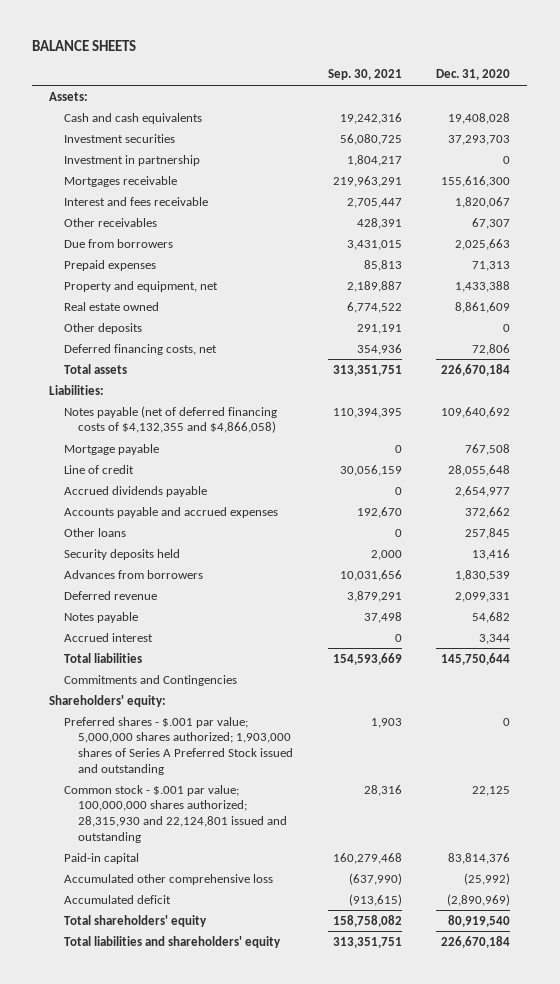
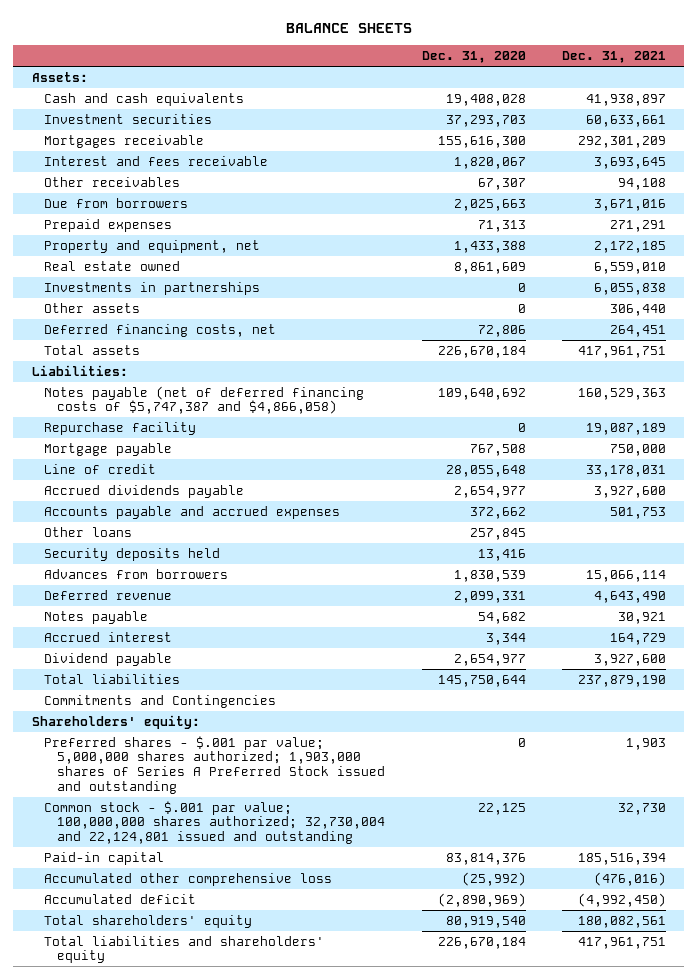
[327,69,402,81] Sep. 30, 2021 -> none
none -> [562,51,667,64] Dec. 31, 2021
[63,154,200,166] Investment in partnership -> none
[63,322,142,334] Other deposits -> none
none -> [44,281,261,295] Investments in partnerships
none -> [44,302,141,313] Other assets
[63,405,277,434] Notes payable (net of deferred financing costs of $4,132,355 and $4,866,058) -> [44,385,365,415] Notes payable (net of deferred financing costs of $5,747,387 and $4,866,058)
none -> [44,421,197,435] Repurchase facility
none -> [44,652,173,666] Dividend payable
[63,784,287,843] Common stock - $.001 par value; 100,000,000 shares authorized; 28,315,930 and 22,124,801 issued and outstanding -> [44,800,386,844] Common stock - $.001 par value; 100,000,000 shares authorized; 32,730,004 and 22,124,801 issued and outstanding

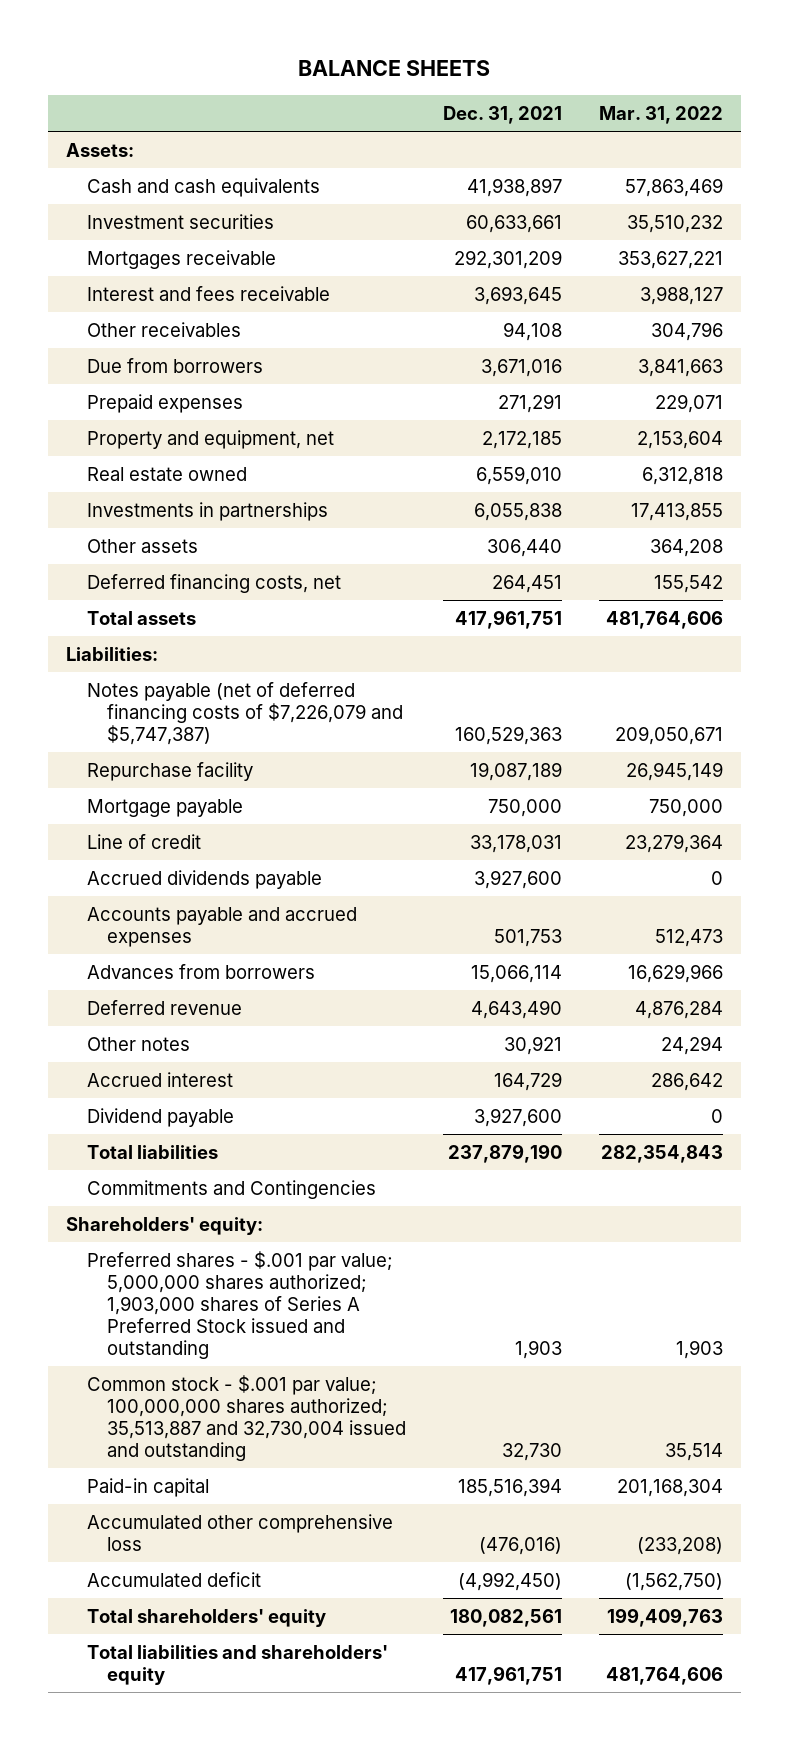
[421,51,526,64] Dec. 31, 2020 -> none
none -> [598,105,723,124] Mar. 31, 2022
[44,385,365,415] Notes payable (net of deferred financing costs of $5,747,387 and $4,866,058) -> [86,681,404,745] Notes payable (net of deferred financing costs of $7,226,079 and $5,747,387)
[44,526,133,537] Other loans -> none
[44,547,221,561] Security deposits held -> none
[44,610,149,624] Notes payable -> [86,1036,190,1051] Other notes
[44,800,386,844] Common stock - $.001 par value; 100,000,000 shares authorized; 32,730,004 and 22,124,801 issued and outstanding -> [86,1374,407,1462] Common stock - $.001 par value; 100,000,000 shares authorized; 35,513,887 and 32,730,004 issued and outstanding

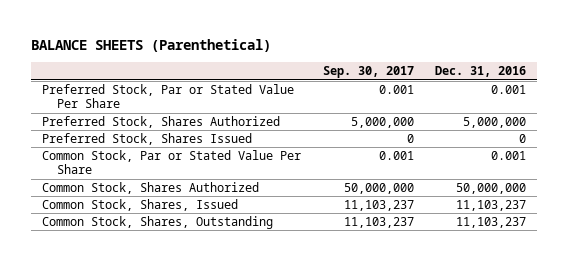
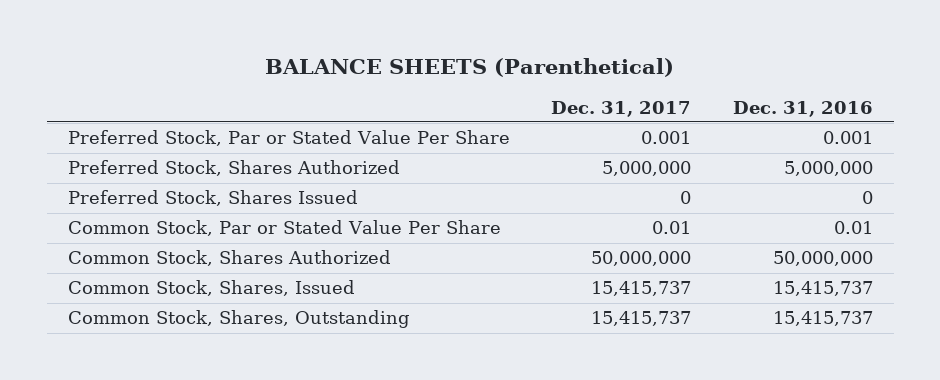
[322,66,414,79] Sep. 30, 2017 -> none
none -> [551,100,692,117] Dec. 31, 2017
[491,151,527,161] 0.001 -> [833,221,873,235] 0.01
[456,200,527,212] 11,103,237 -> [772,281,873,297] 15,415,737
[456,217,527,229] 11,103,237 -> [772,311,873,327] 15,415,737

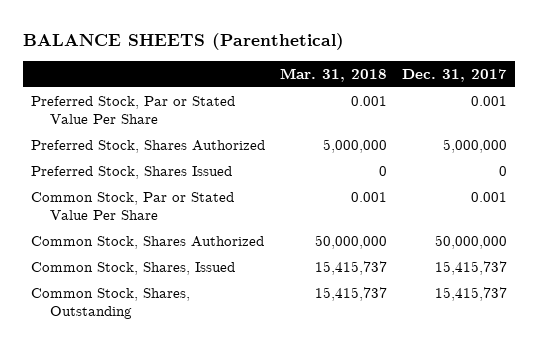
[732,100,873,117] Dec. 31, 2016 -> none
none -> [279,67,387,82] Mar. 31, 2018
[652,221,692,235] 0.01 -> [471,191,508,202] 0.001

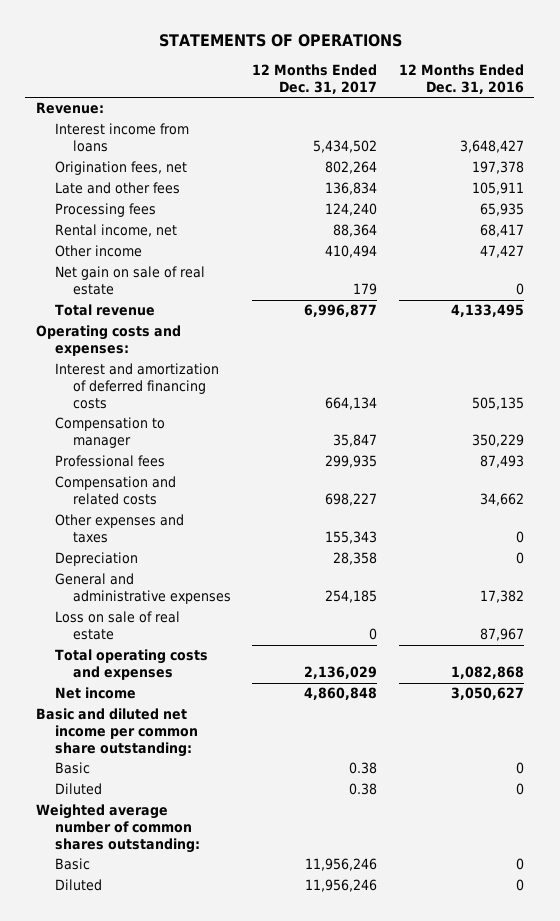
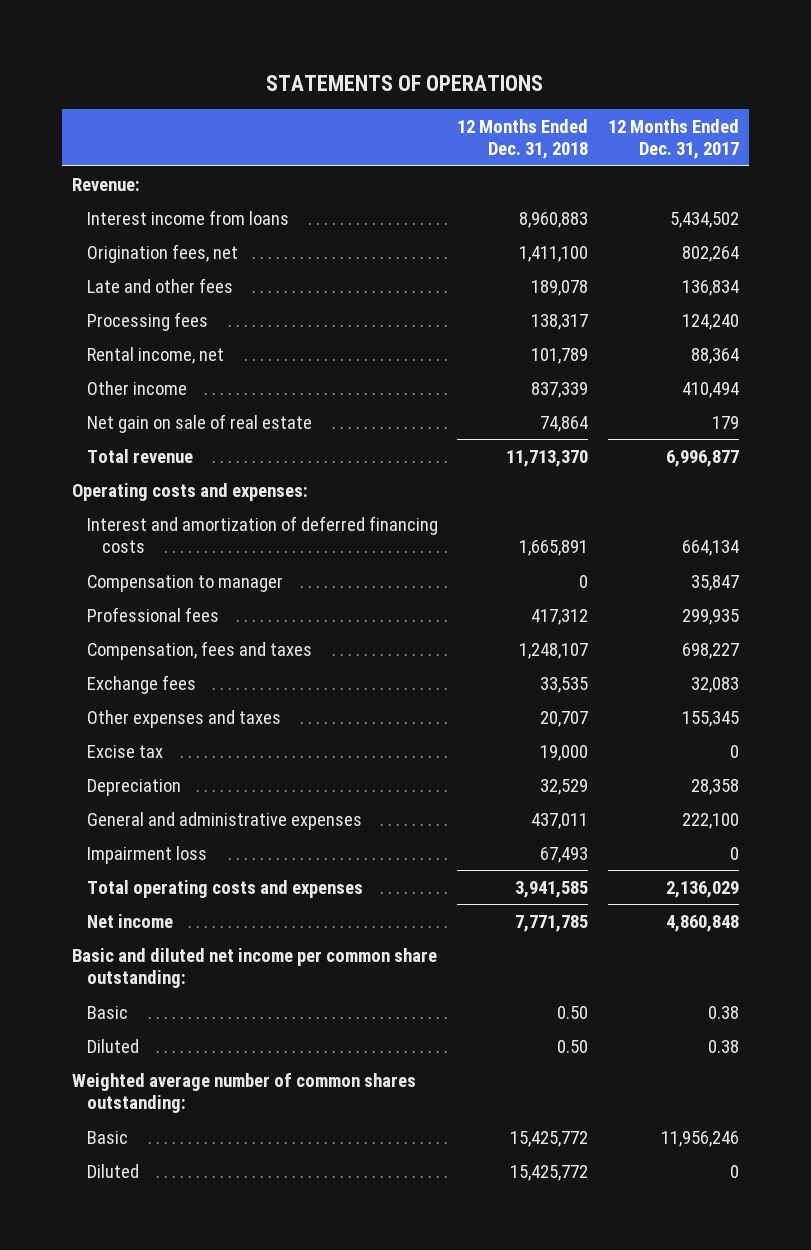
[398,64,524,94] 12 Months Ended Dec. 31, 2016 -> none
none -> [457,119,589,160] 12 Months Ended Dec. 31, 2018
[54,476,176,506] Compensation and related costs -> [86,640,312,660] Compensation, fees and taxes
none -> [86,674,196,694] Exchange fees
[325,531,378,545] 155,343 -> [681,710,739,727] 155,345
none -> [86,744,163,758] Excise tax
[54,611,180,641] Loss on sale of real estate -> none
[325,590,378,604] 254,185 -> [681,812,739,829] 222,100
none -> [86,845,207,864] Impairment loss
[305,879,378,893] 11,956,246 -> [729,1164,739,1178] 0

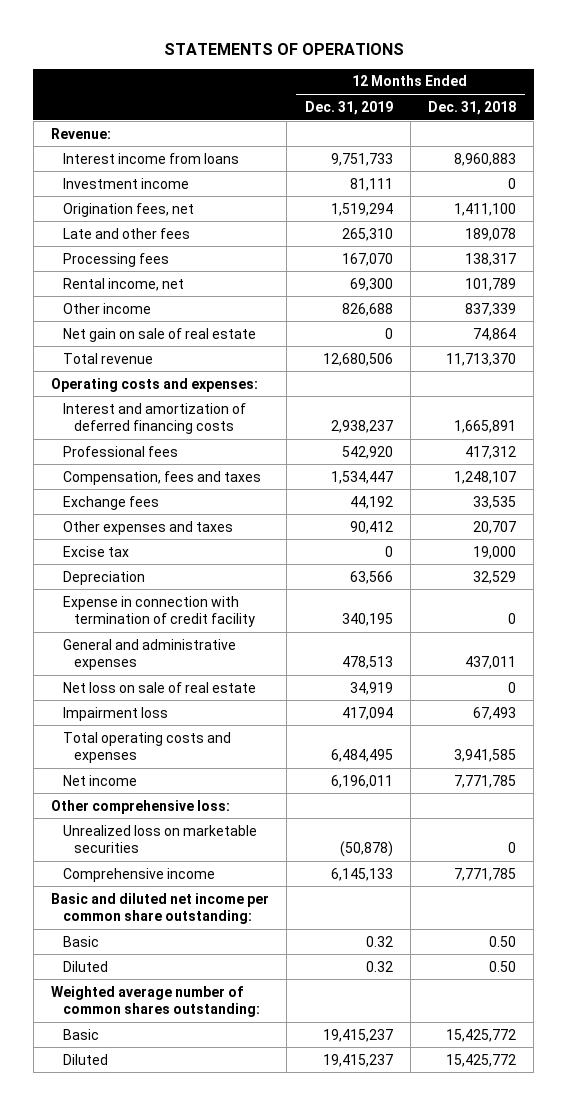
[607,119,739,160] 12 Months Ended Dec. 31, 2017 -> none
none -> [304,100,393,115] Dec. 31, 2019
none -> [62,177,189,189] Investment income
[86,574,283,592] Compensation to manager -> none
none -> [62,595,256,628] Expense in connection with termination of credit facility
none -> [62,681,256,693] Net loss on sale of real estate
none -> [51,799,231,814] Other comprehensive loss:
none -> [62,824,257,854] Unrealized loss on marketable securities
none -> [62,867,215,882] Comprehensive income

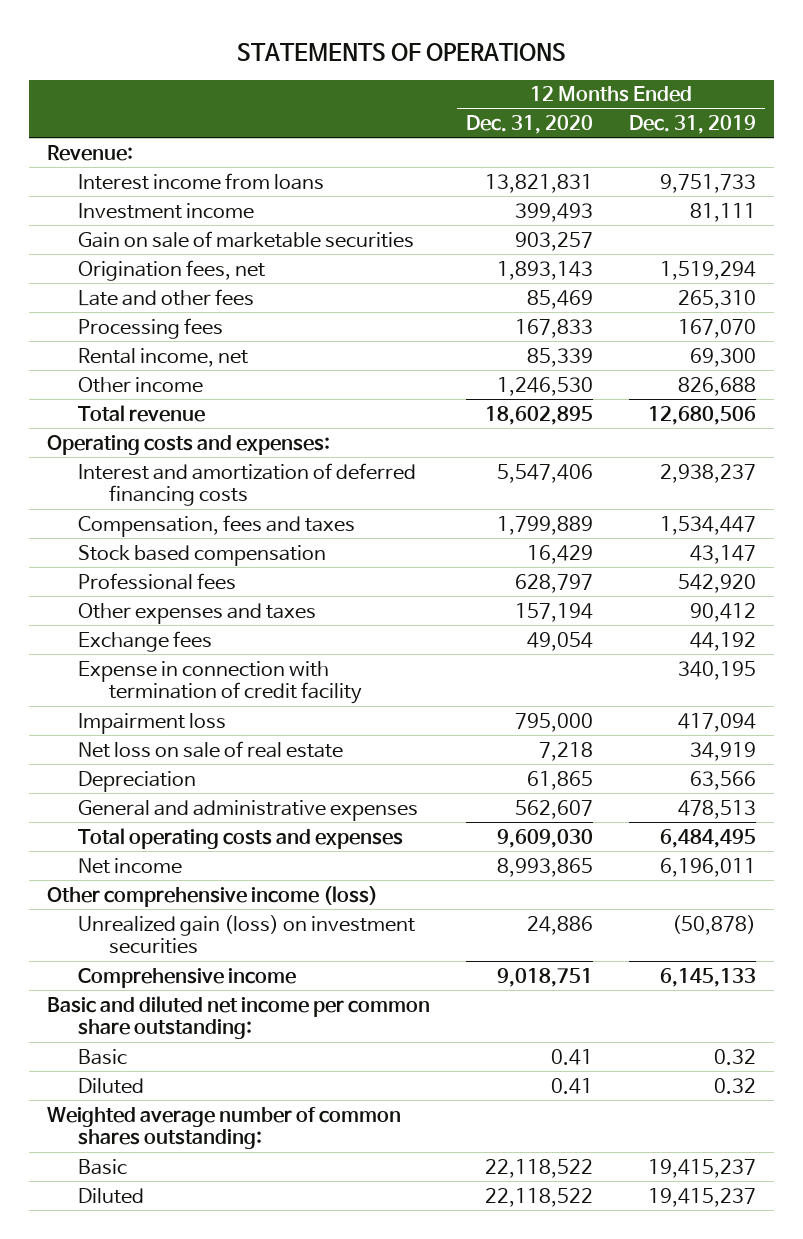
[427,100,516,115] Dec. 31, 2018 -> none
none -> [465,115,593,135] Dec. 31, 2020
none -> [78,230,415,248] Gain on sale of marketable securities
[62,327,256,342] Net gain on sale of real estate -> none
none -> [78,544,327,566] Stock based compensation
[62,445,178,457] Professional fees -> [78,572,237,590] Professional fees
[62,545,129,557] Excise tax -> none
[62,495,159,510] Exchange fees -> [78,630,213,652] Exchange fees
[62,681,256,693] Net loss on sale of real estate -> [78,740,344,758] Net loss on sale of real estate
[62,570,145,585] Depreciation -> [78,770,197,792] Depreciation
[62,638,236,671] General and administrative expenses -> [78,799,419,821] General and administrative expenses
[51,799,231,814] Other comprehensive loss: -> [46,885,378,907] Other comprehensive income (loss)
[62,824,257,854] Unrealized loss on marketable securities -> [78,914,416,955] Unrealized gain (loss) on investment securities

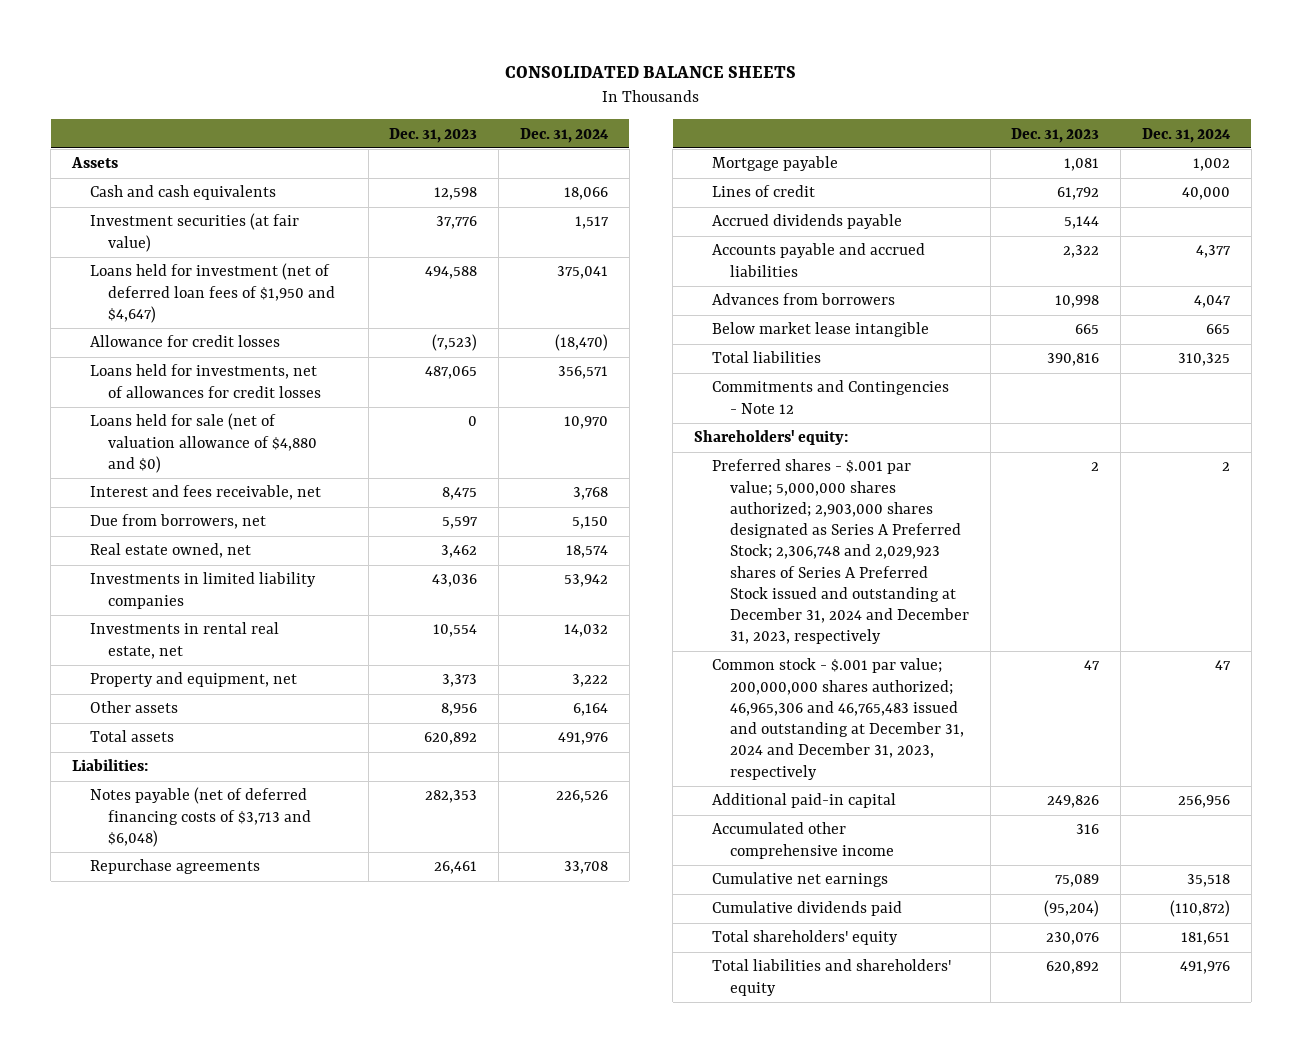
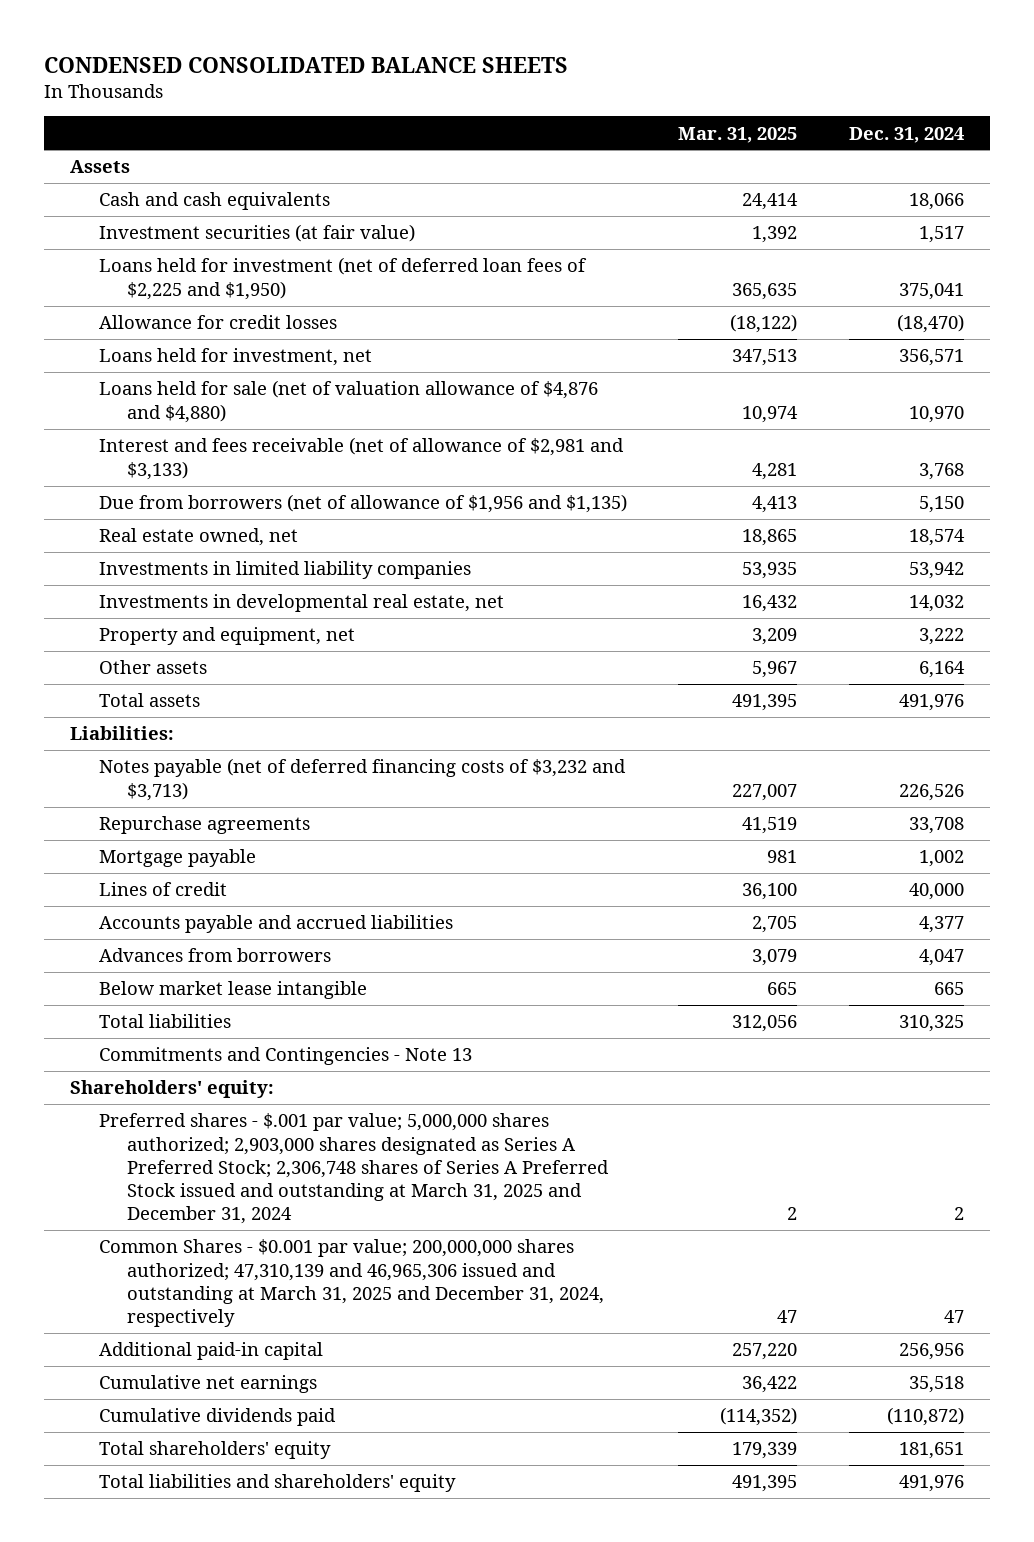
[505,66,797,79] CONSOLIDATED BALANCE SHEETS -> [44,56,569,73] CONDENSED CONSOLIDATED BALANCE SHEETS
[389,127,478,143] Dec. 31, 2023 -> none
none -> [678,126,798,143] Mar. 31, 2025
[89,263,335,323] Loans held for investment (net of deferred loan fees of $1,950 and $4,647) -> [98,257,587,300] Loans held for investment (net of deferred loan fees of $2,225 and $1,950)
[89,364,321,398] Loans held for investments, net of allowances for credit losses -> [98,348,372,367] Loans held for investment, net
[89,413,317,473] Loans held for sale (net of valuation allowance of $4,880 and $0) -> [98,380,598,423] Loans held for sale (net of valuation allowance of $4,876 and $4,880)
[89,485,321,501] Interest and fees receivable, net -> [98,437,624,480] Interest and fees receivable (net of allowance of $2,981 and $3,133)
[89,514,266,530] Due from borrowers, net -> [98,494,627,514] Due from borrowers (net of allowance of $1,956 and $1,135)
[89,622,279,659] Investments in rental real estate, net -> [98,594,504,613] Investments in developmental real estate, net
[89,787,311,847] Notes payable (net of deferred financing costs of $3,713 and $6,048) -> [98,758,626,801] Notes payable (net of deferred financing costs of $3,232 and $3,713)
[712,214,903,230] Accrued dividends payable -> none
[712,380,950,414] Commitments and Contingencies - Note 12 -> [98,1047,472,1066] Commitments and Contingencies - Note 13
[712,459,969,645] Preferred shares - $.001 par value; 5,000,000 shares authorized; 2,903,000 shares designated as Series A Preferred Stock; 2,306,748 and 2,029,923 shares of Series A Preferred Stock issued and outstanding at December 31, 2024 and December 31, 2023, respectively -> [98,1113,610,1225] Preferred shares - $.001 par value; 5,000,000 shares authorized; 2,903,000 shares designated as Series A Preferred Stock; 2,306,748 shares of Series A Preferred Stock issued and outstanding at March 31, 2025 and December 31, 2024
[712,658,964,780] Common stock - $.001 par value; 200,000,000 shares authorized; 46,965,306 and 46,765,483 issued and outstanding at December 31, 2024 and December 31, 2023, respectively -> [98,1239,605,1328] Common Shares - $0.001 par value; 200,000,000 shares authorized; 47,310,139 and 46,965,306 issued and outstanding at March 31, 2025 and December 31, 2024, respectively
[712,822,894,859] Accumulated other comprehensive income -> none

